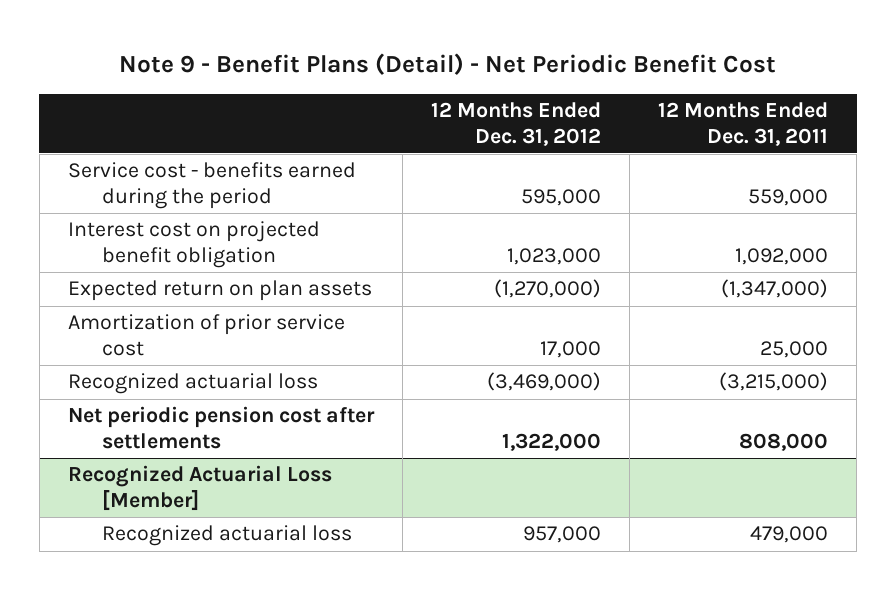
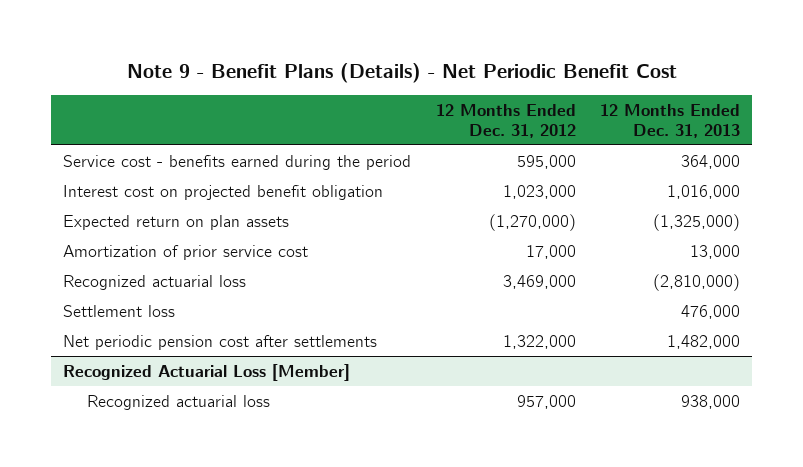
[119,53,777,76] Note 9 - Benefit Plans (Detail) - Net Periodic Benefit Cost -> [126,62,677,83] Note 9 - Benefit Plans (Details) - Net Periodic Benefit Cost
[658,102,829,146] 12 Months Ended Dec. 31, 2011 -> none
none -> [600,103,741,138] 12 Months Ended Dec. 31, 2013
[487,372,602,392] (3,469,000) -> [502,274,576,289] 3,469,000
none -> [63,304,176,317] Settlement loss

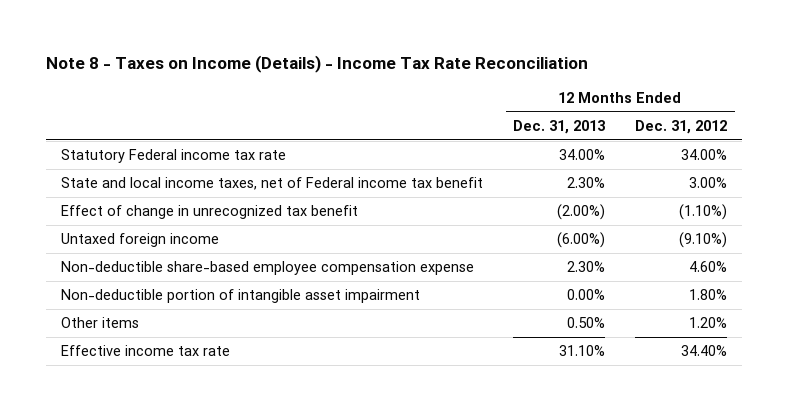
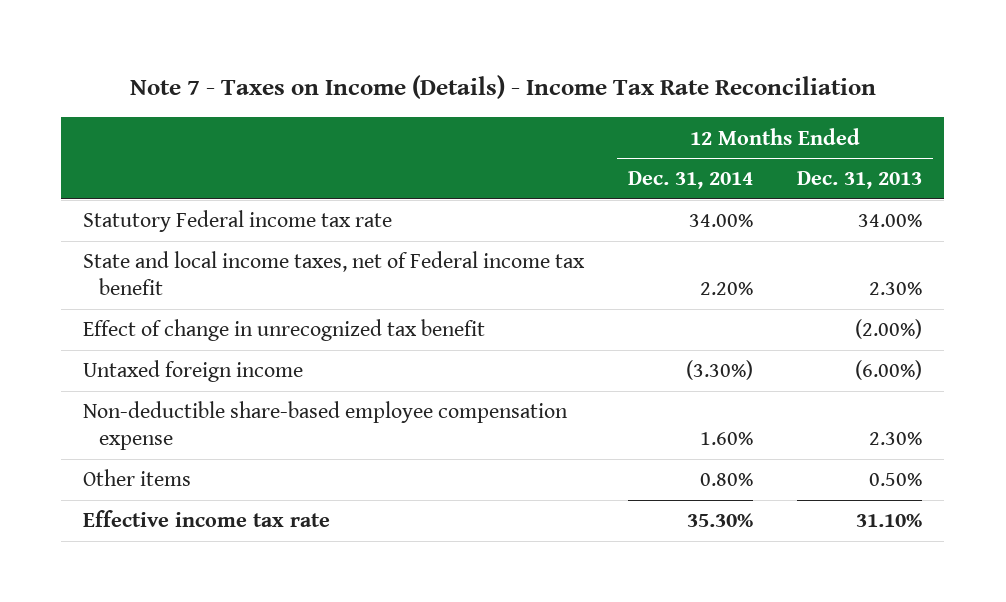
[46,54,589,73] Note 8 - Taxes on Income (Details) - Income Tax Rate Reconciliation -> [129,75,876,100] Note 7 - Taxes on Income (Details) - Income Tax Rate Reconciliation
[635,119,728,134] Dec. 31, 2012 -> none
none -> [628,171,754,190] Dec. 31, 2014
[61,289,421,304] Non-deductible portion of intangible asset impairment -> none

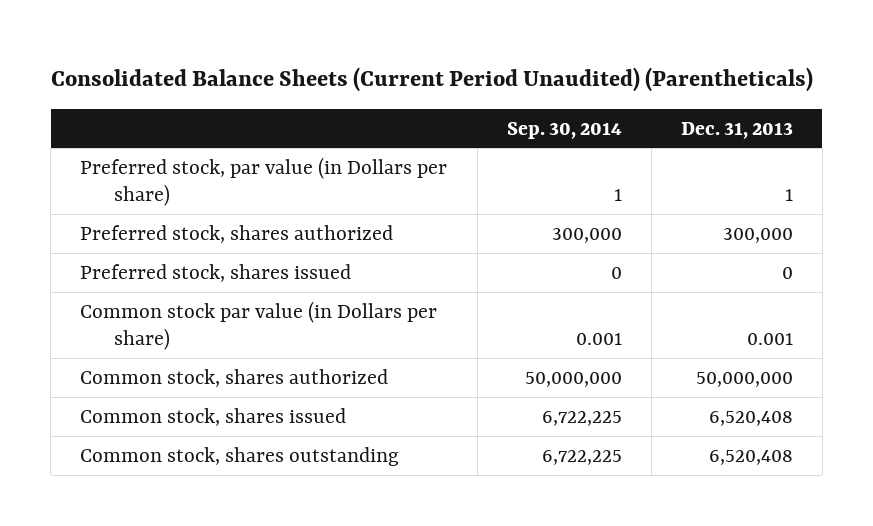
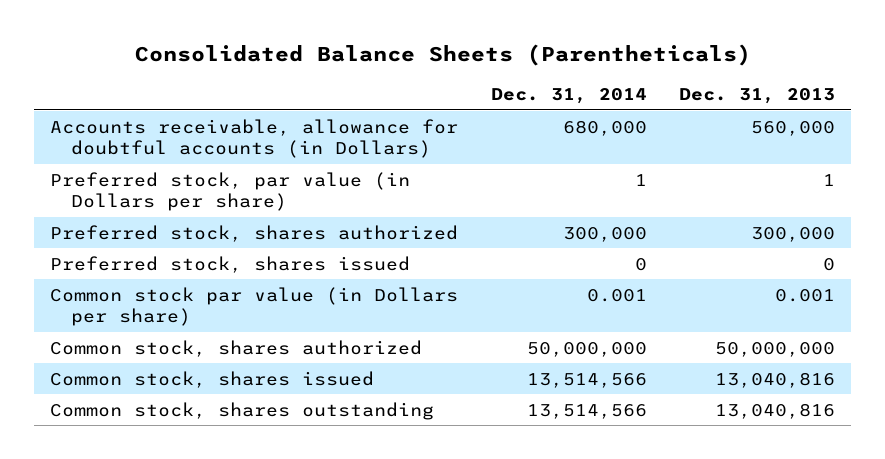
[50,67,813,93] Consolidated Balance Sheets (Current Period Unaudited) (Parentheticals) -> [134,44,751,67] Consolidated Balance Sheets (Parentheticals)
[506,121,622,139] Sep. 30, 2014 -> none
none -> [490,87,647,104] Dec. 31, 2014
none -> [50,118,459,159] Accounts receivable, allowance for doubtful accounts (in Dollars)
[708,410,793,426] 6,520,408 -> [714,371,835,388] 13,040,816
[708,449,793,465] 6,520,408 -> [714,402,835,419] 13,040,816

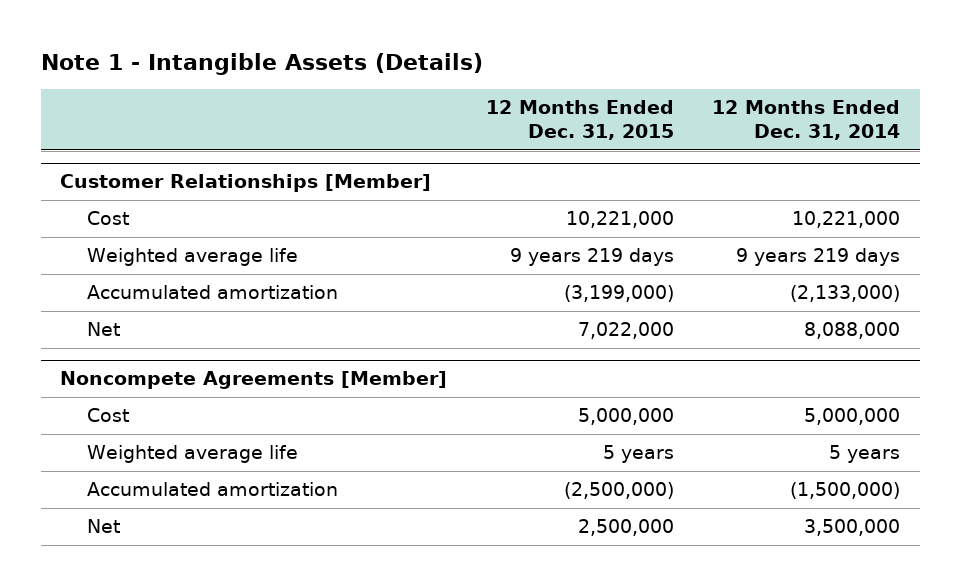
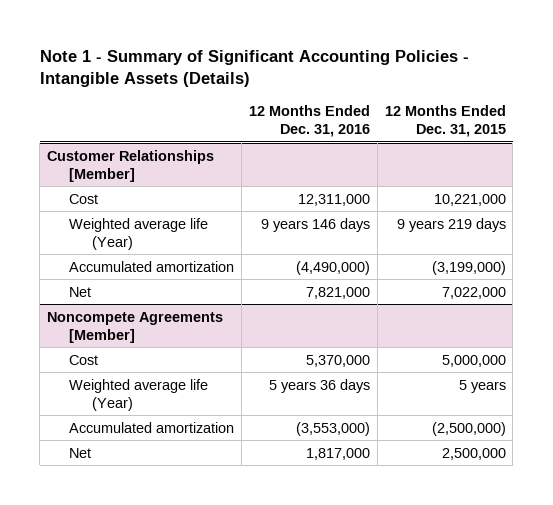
[40,52,483,75] Note 1 - Intangible Assets (Details) -> [39,49,469,88] Note 1 - Summary of Significant Accounting Policies - Intangible Assets (Details)
[712,100,901,141] 12 Months Ended Dec. 31, 2014 -> none
none -> [248,105,370,138] 12 Months Ended Dec. 31, 2016
[87,248,299,267] Weighted average life -> [69,217,209,250] Weighted average life (Year)
[87,445,299,464] Weighted average life -> [69,378,209,411] Weighted average life (Year)

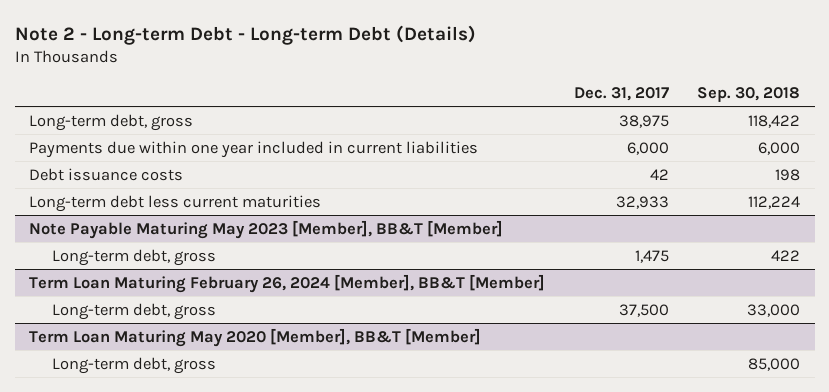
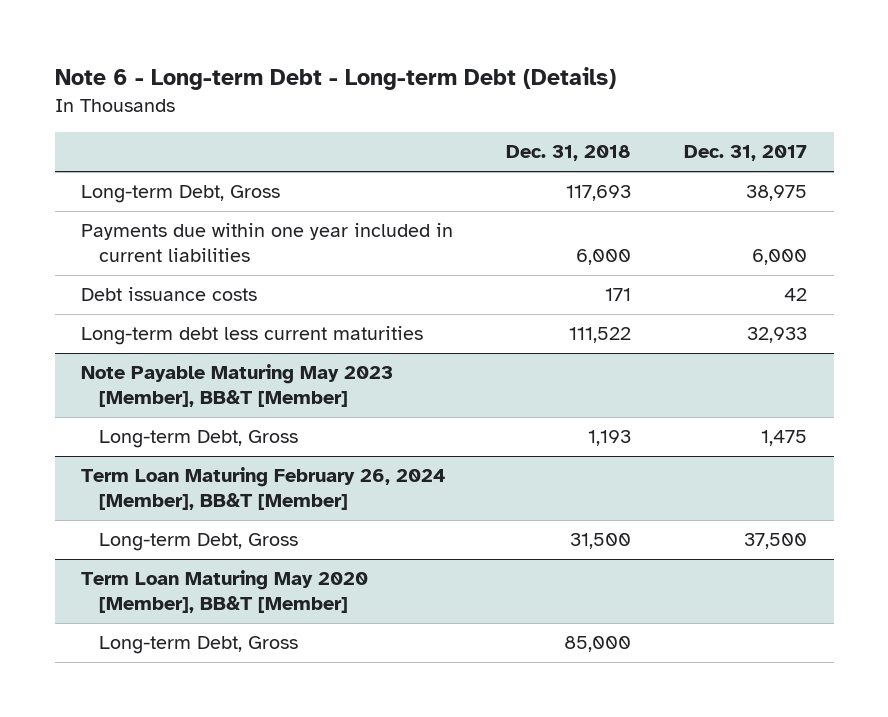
[14,25,476,46] Note 2 - Long-term Debt - Long-term Debt (Details) -> [54,67,616,91] Note 6 - Long-term Debt - Long-term Debt (Details)
[697,86,801,102] Sep. 30, 2018 -> none
none -> [506,145,632,162] Dec. 31, 2018
[28,113,193,131] Long-term debt, gross -> [81,185,281,204] Long-term Debt, Gross
[51,248,216,266] Long-term debt, gross -> [98,430,298,449] Long-term Debt, Gross
[51,302,216,320] Long-term debt, gross -> [98,533,298,552] Long-term Debt, Gross
[51,356,216,374] Long-term debt, gross -> [98,636,298,655] Long-term Debt, Gross

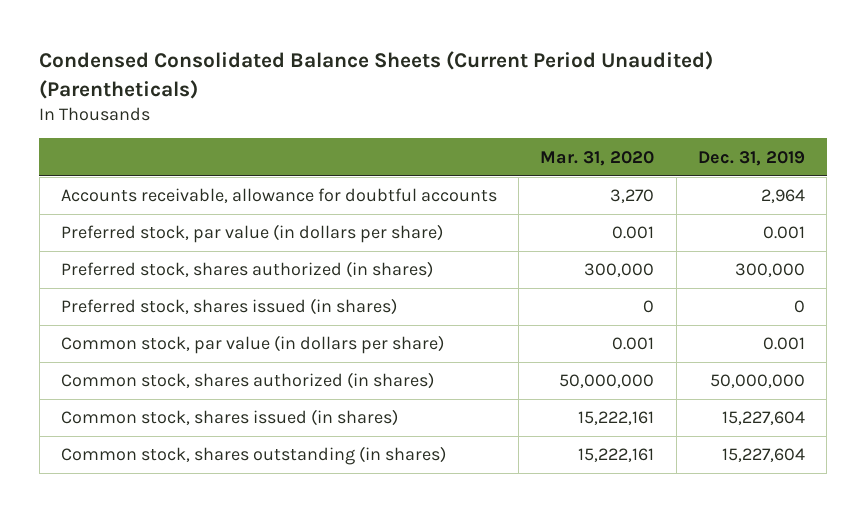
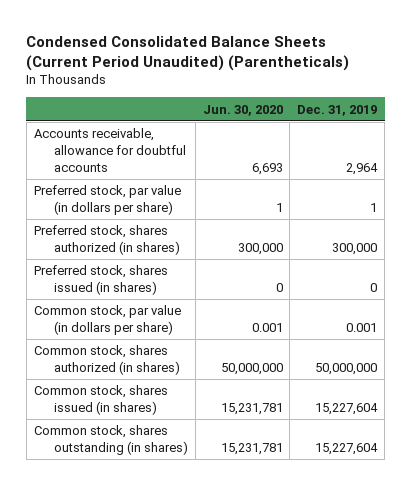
[540,150,655,166] Mar. 31, 2020 -> none
none -> [202,104,283,116] Jun. 30, 2020
[762,226,805,240] 0.001 -> [370,203,378,213] 1

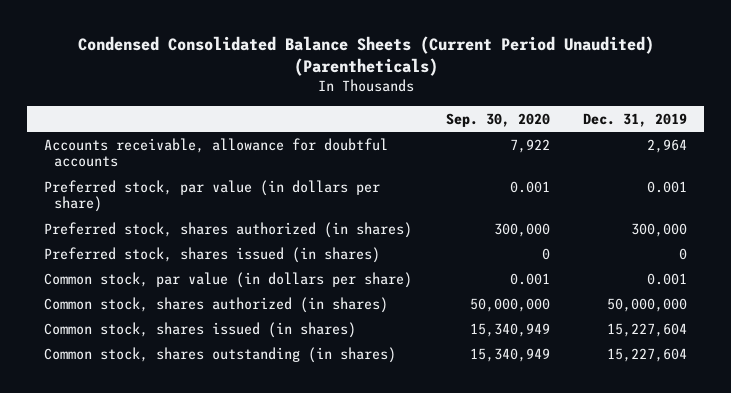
[202,104,283,116] Jun. 30, 2020 -> none
none -> [445,112,550,127] Sep. 30, 2020
[370,203,378,213] 1 -> [647,180,688,193] 0.001

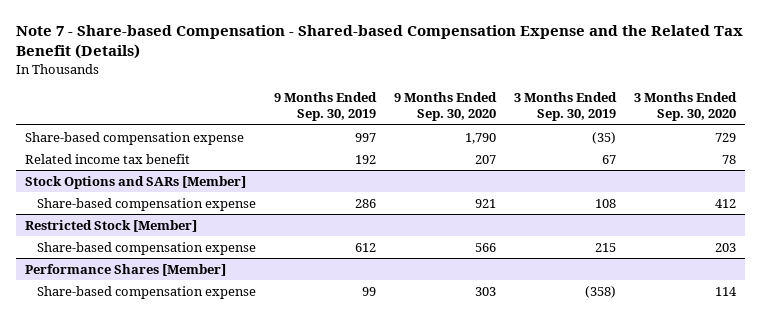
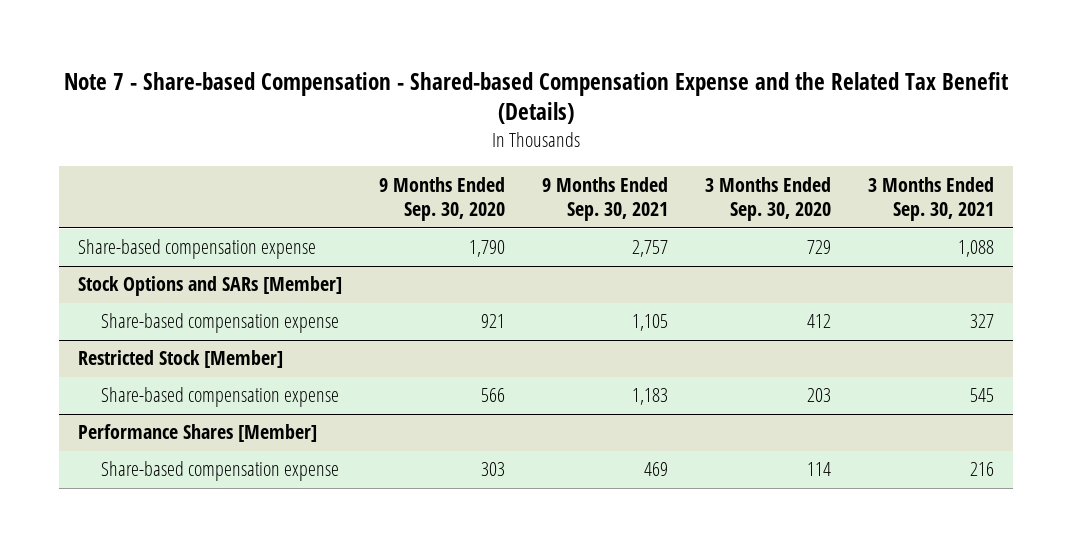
[273,92,377,122] 9 Months Ended Sep. 30, 2019 -> none
[514,92,618,122] 3 Months Ended Sep. 30, 2019 -> none
none -> [542,176,669,222] 9 Months Ended Sep. 30, 2021
none -> [868,176,995,222] 3 Months Ended Sep. 30, 2021
[24,153,190,164] Related income tax benefit -> none

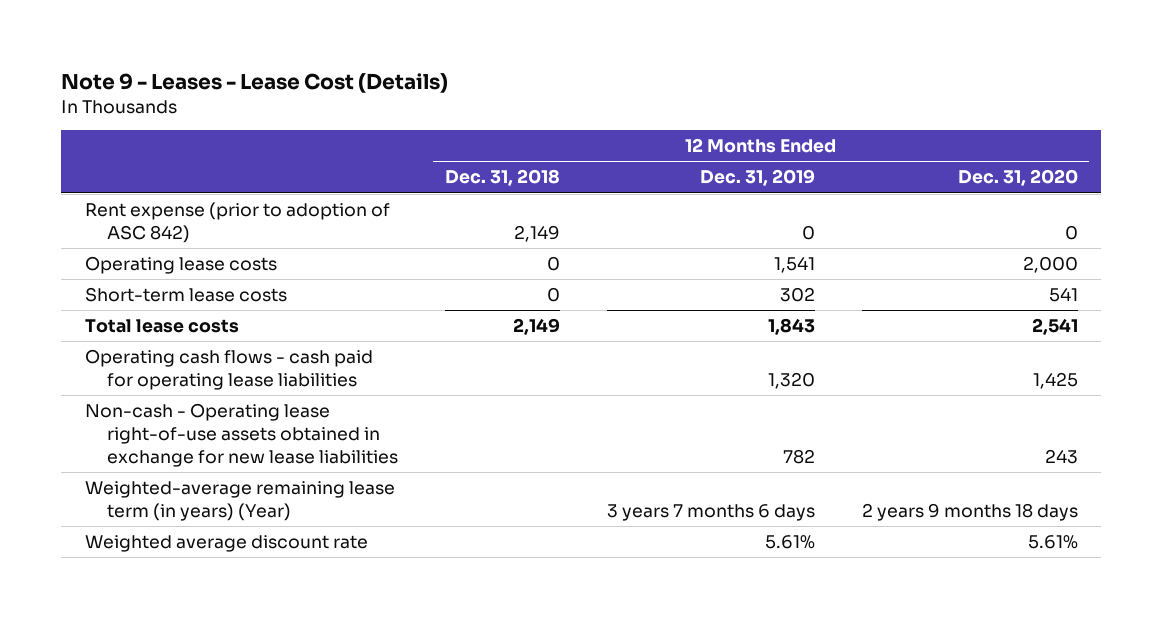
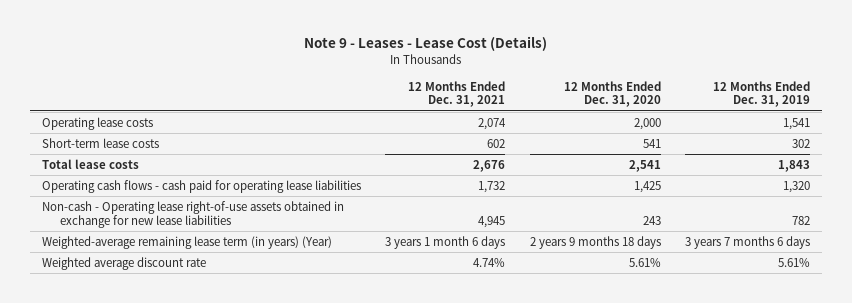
[444,169,560,187] Dec. 31, 2018 -> none
none -> [408,80,506,108] 12 Months Ended Dec. 31, 2021
[84,202,390,243] Rent expense (prior to adoption of ASC 842) -> none

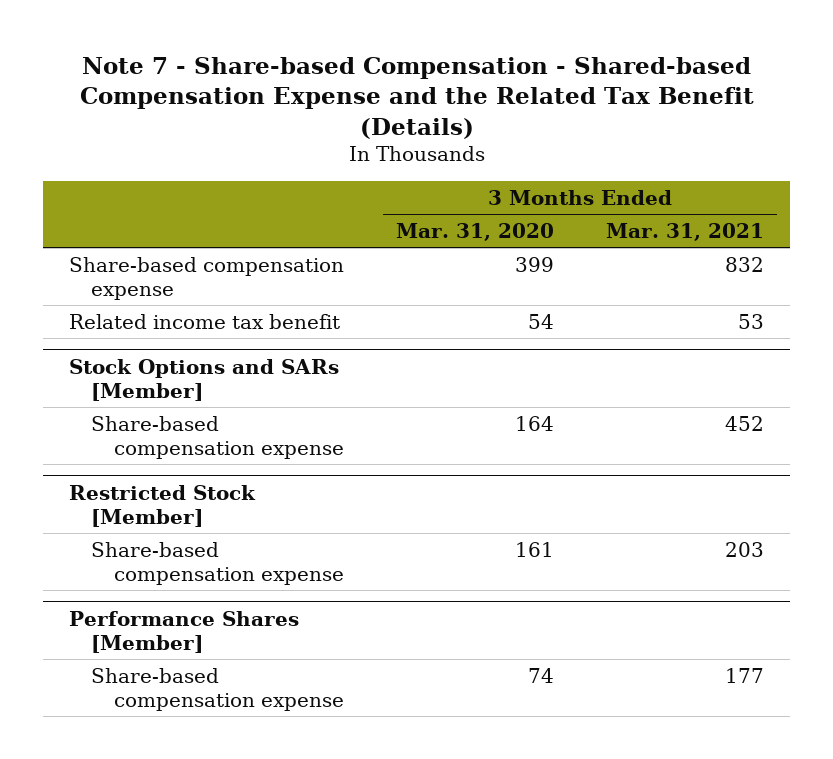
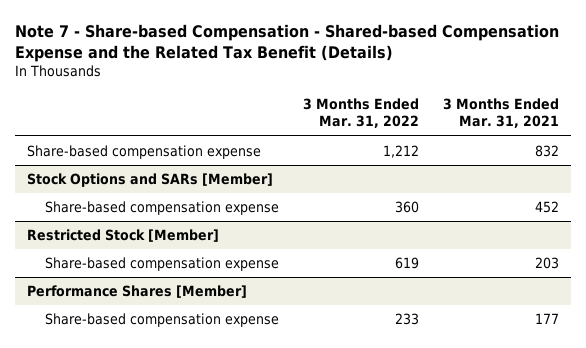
[396,222,555,241] Mar. 31, 2020 -> none
none -> [302,97,419,129] 3 Months Ended Mar. 31, 2022
[69,313,341,329] Related income tax benefit -> none

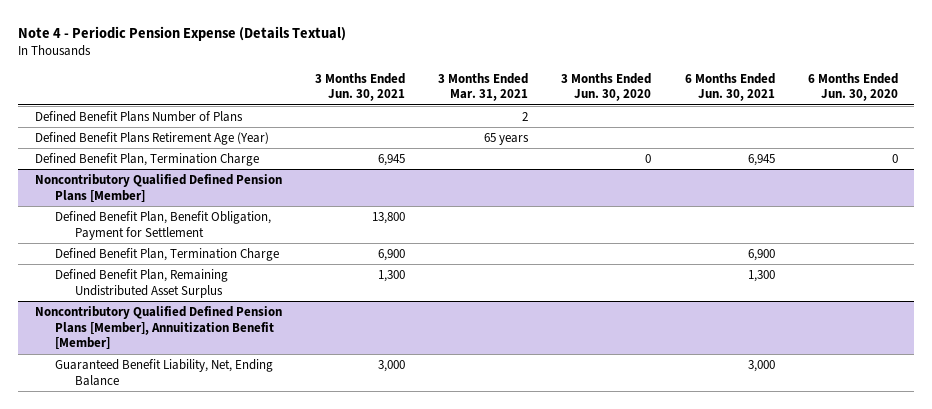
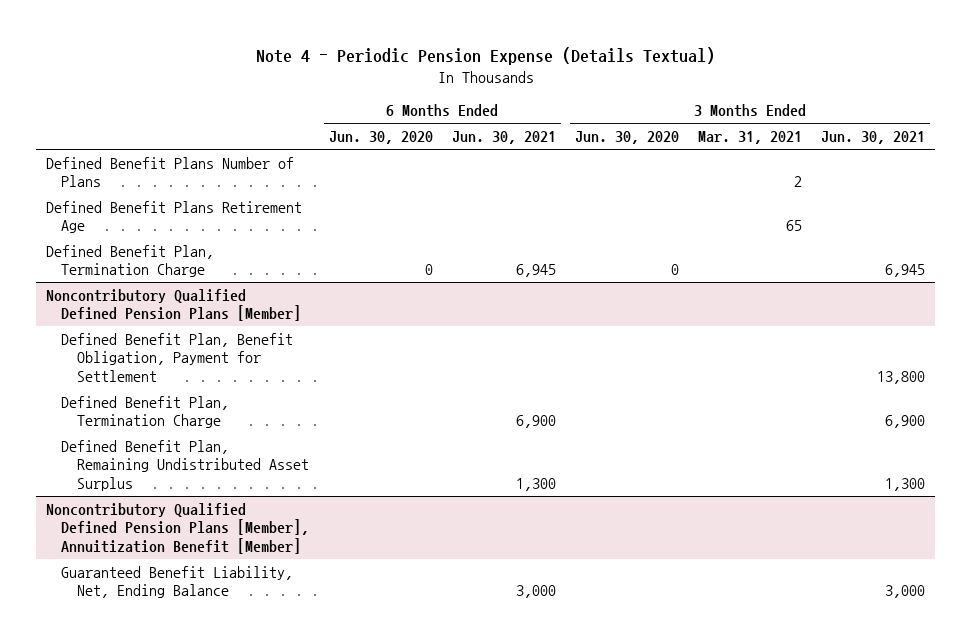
[34,131,269,145] Defined Benefit Plans Retirement Age (Year) -> [46,200,303,234] Defined Benefit Plans Retirement Age
[484,132,530,145] 65 years -> [786,220,803,232] 65

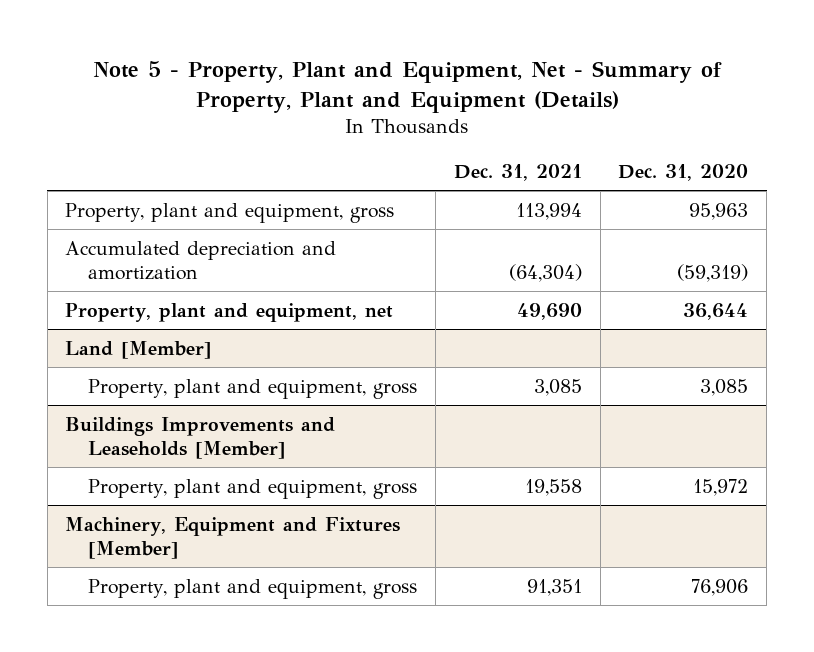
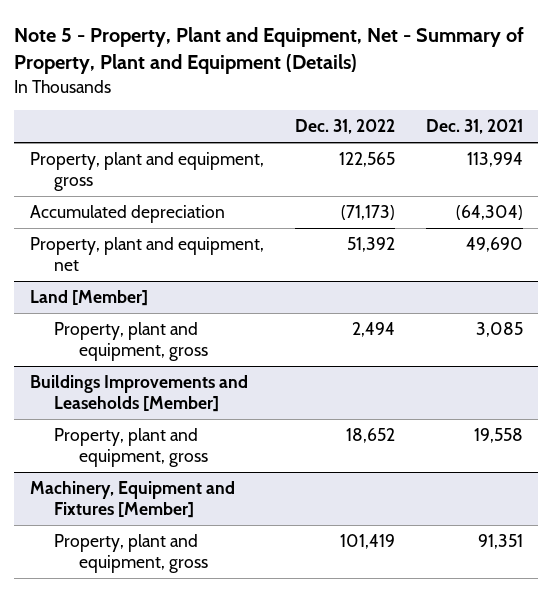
[618,164,749,182] Dec. 31, 2020 -> none
none -> [294,119,395,135] Dec. 31, 2022
[65,240,337,280] Accumulated depreciation and amortization -> [29,205,225,224] Accumulated depreciation

